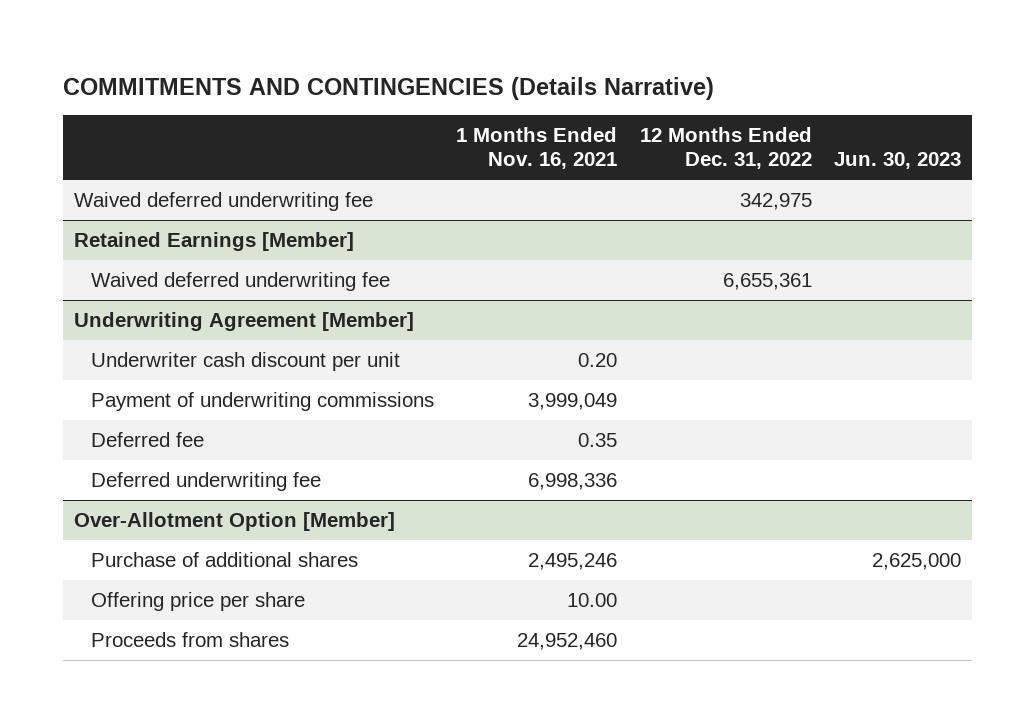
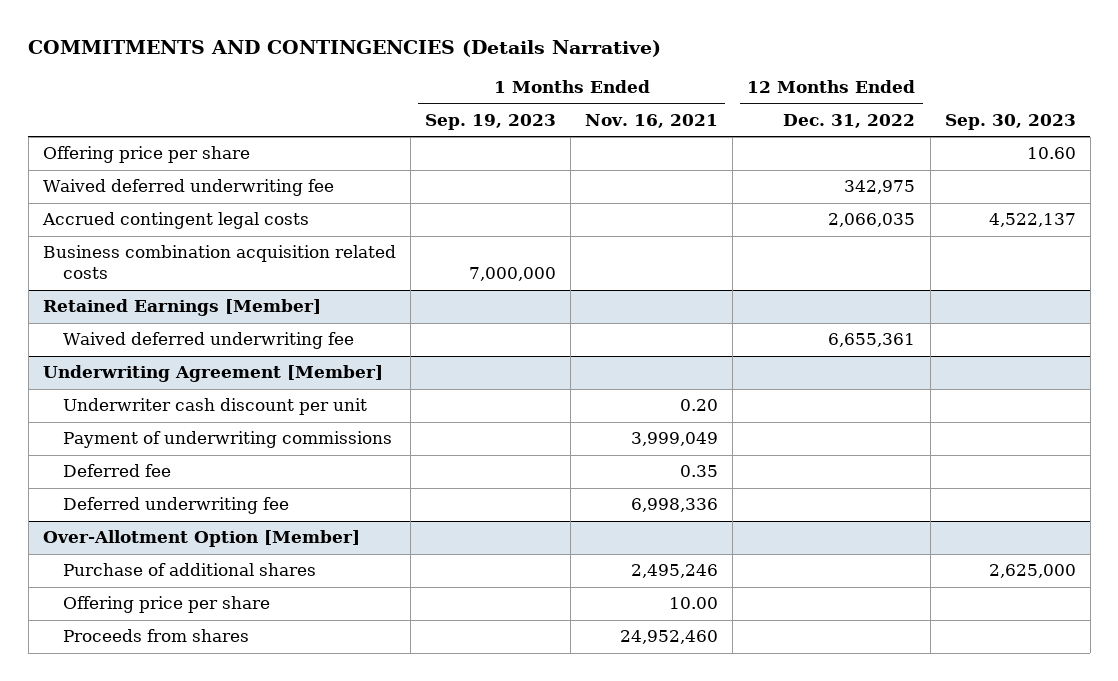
[833,152,961,170] Jun. 30, 2023 -> none
none -> [424,113,556,130] Sep. 19, 2023
none -> [944,113,1076,130] Sep. 30, 2023
none -> [42,146,250,164] Offering price per share
none -> [41,212,309,230] Accrued contingent legal costs
none -> [42,245,396,280] Business combination acquisition related costs

